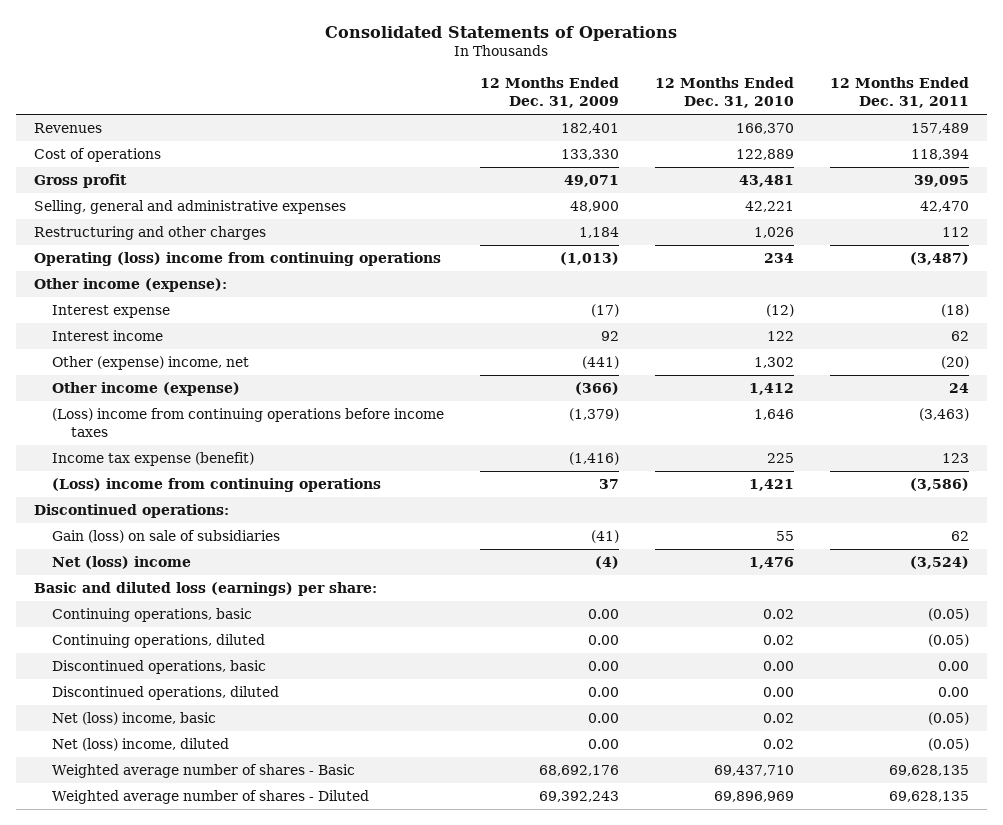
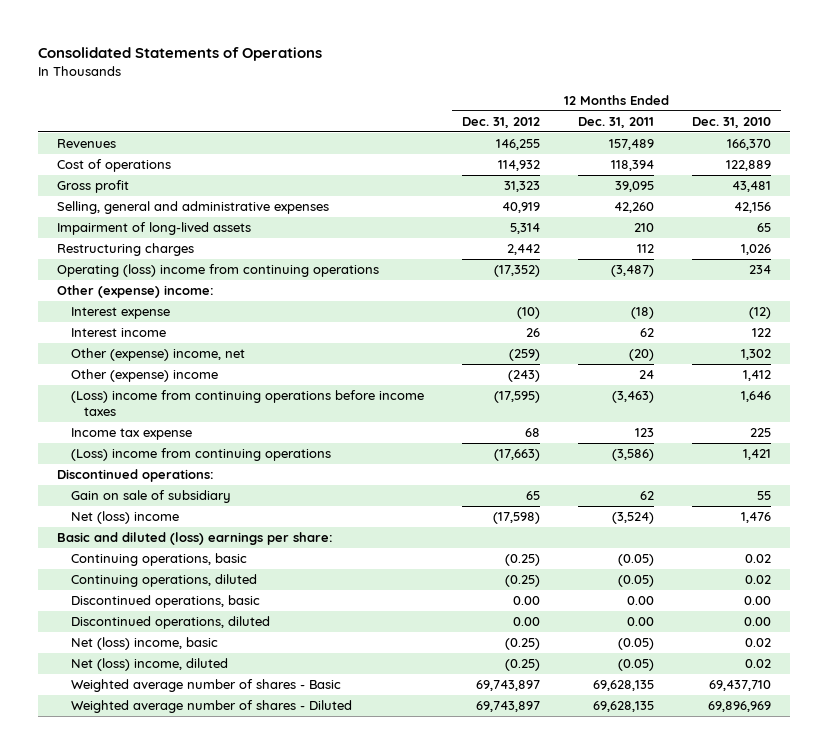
[480,77,620,109] 12 Months Ended Dec. 31, 2009 -> none
none -> [461,116,540,128] Dec. 31, 2012
[745,201,795,213] 42,221 -> [734,202,772,214] 42,156
[920,201,970,213] 42,470 -> [614,202,655,214] 42,260
none -> [57,222,252,236] Impairment of long-lived assets
[33,226,266,241] Restructuring and other charges -> [57,243,195,257] Restructuring charges
[33,278,227,293] Other income (expense): -> [57,285,215,299] Other (expense) income:
[52,382,241,397] Other income (expense) -> [70,369,218,383] Other (expense) income
[52,452,255,467] Income tax expense (benefit) -> [70,428,192,441] Income tax expense
[52,530,281,544] Gain (loss) on sale of subsidiaries -> [70,490,231,504] Gain on sale of subsidiary
[33,582,377,597] Basic and diluted loss (earnings) per share: -> [57,532,334,546] Basic and diluted (loss) earnings per share:

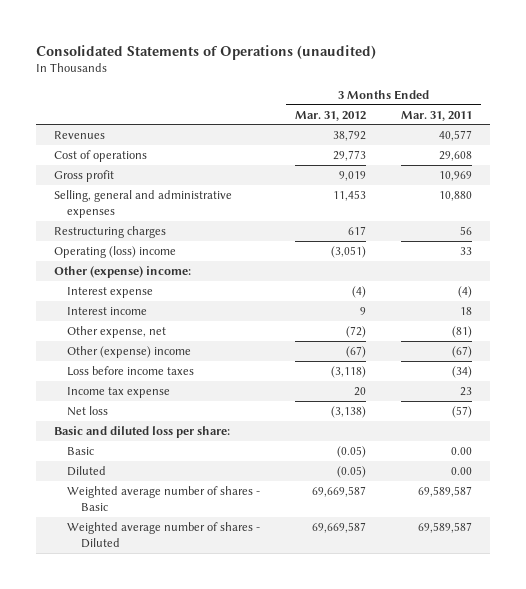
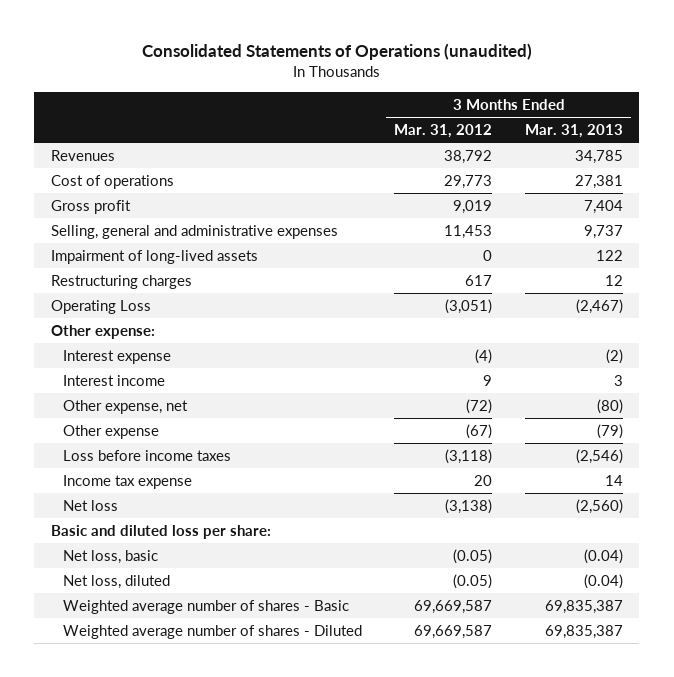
[401,110,473,121] Mar. 31, 2011 -> none
none -> [524,123,623,138] Mar. 31, 2013
none -> [50,249,258,264] Impairment of long-lived assets
[53,245,176,258] Operating (loss) income -> [50,299,151,314] Operating Loss
[53,265,191,278] Other (expense) income: -> [50,324,155,339] Other expense:
[67,345,192,358] Other (expense) income -> [62,424,159,439] Other expense
[67,446,95,455] Basic -> [62,549,158,564] Net loss, basic
[67,465,107,476] Diluted -> [62,574,170,589] Net loss, diluted

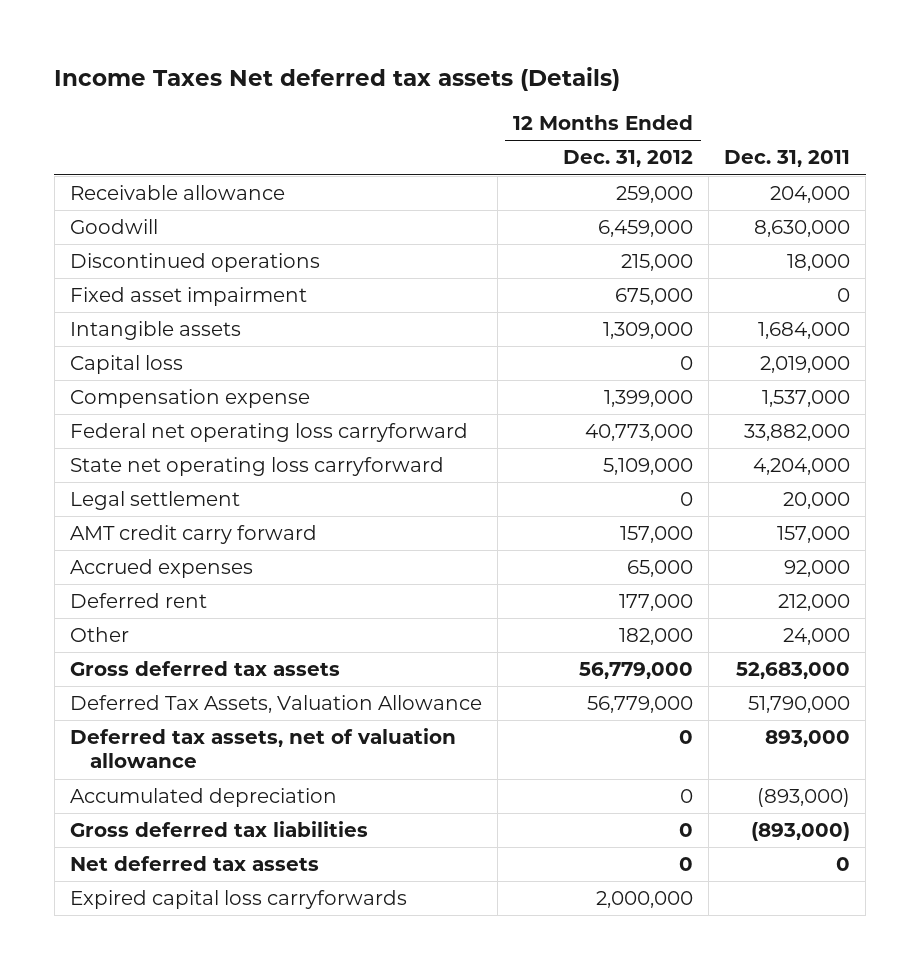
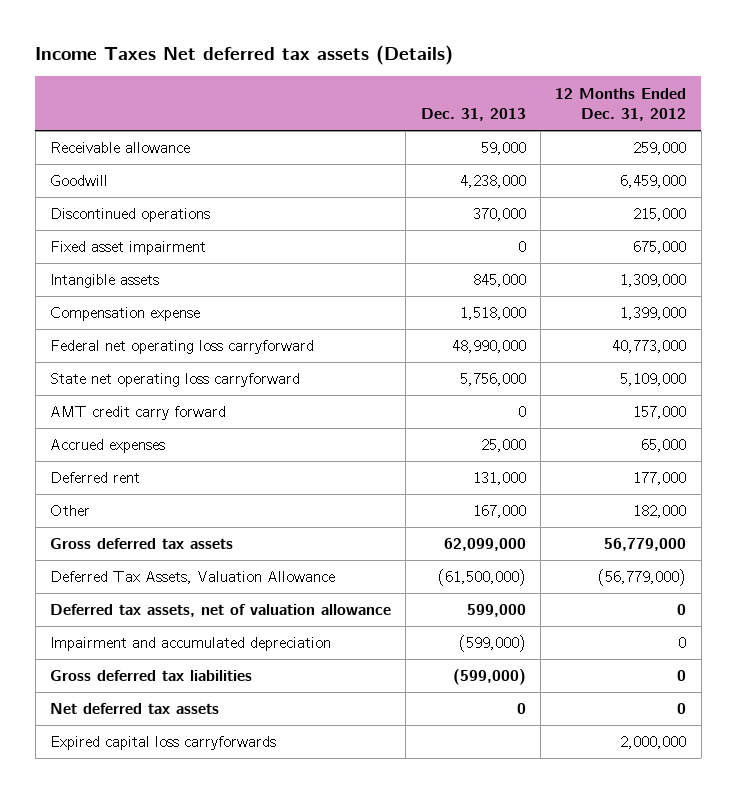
[724,150,851,168] Dec. 31, 2011 -> none
none -> [420,108,526,122] Dec. 31, 2013
[69,355,183,375] Capital loss -> none
[69,491,240,511] Legal settlement -> none
[586,696,693,714] 56,779,000 -> [598,569,687,587] (56,779,000)
[69,788,337,808] Accumulated depreciation -> [50,637,332,652] Impairment and accumulated depreciation

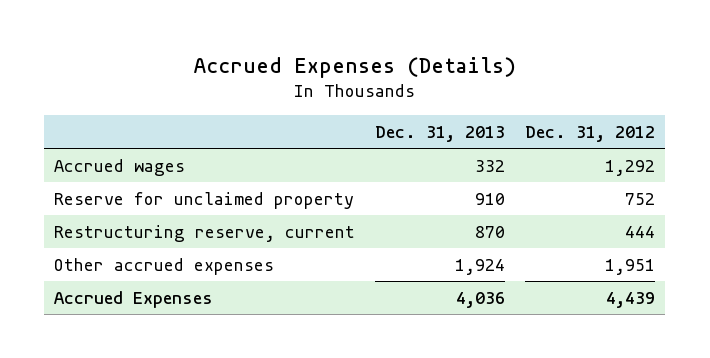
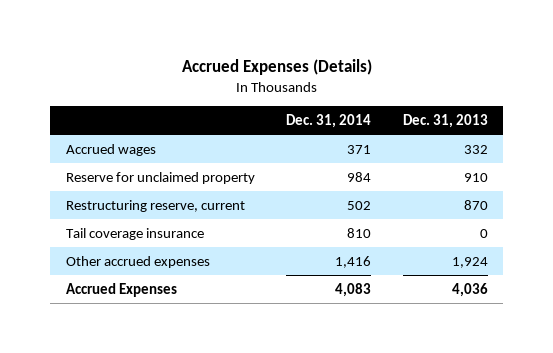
[525,126,656,143] Dec. 31, 2012 -> none
none -> [286,113,372,128] Dec. 31, 2014
none -> [65,227,204,240] Tail coverage insurance

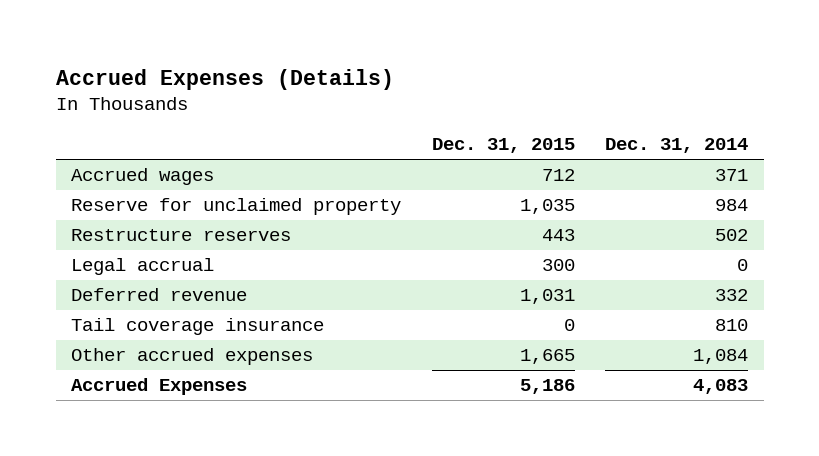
[402,113,488,128] Dec. 31, 2013 -> none
none -> [431,138,575,154] Dec. 31, 2015
[65,199,245,212] Restructuring reserve, current -> [70,229,291,242] Restructure reserves
none -> [70,258,214,276] Legal accrual
none -> [70,288,247,302] Deferred revenue
[335,255,372,268] 1,416 -> [693,349,749,365] 1,084

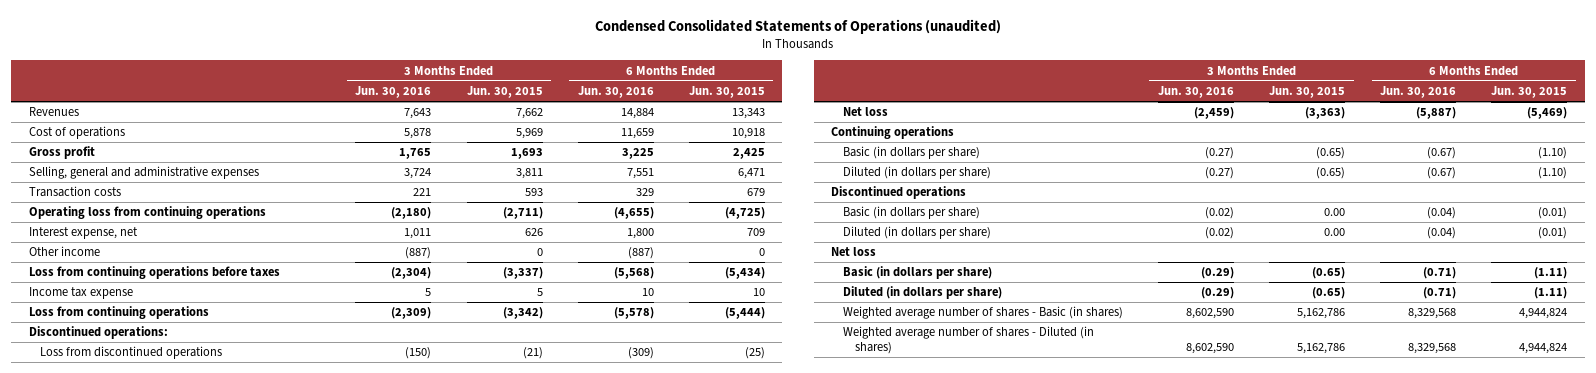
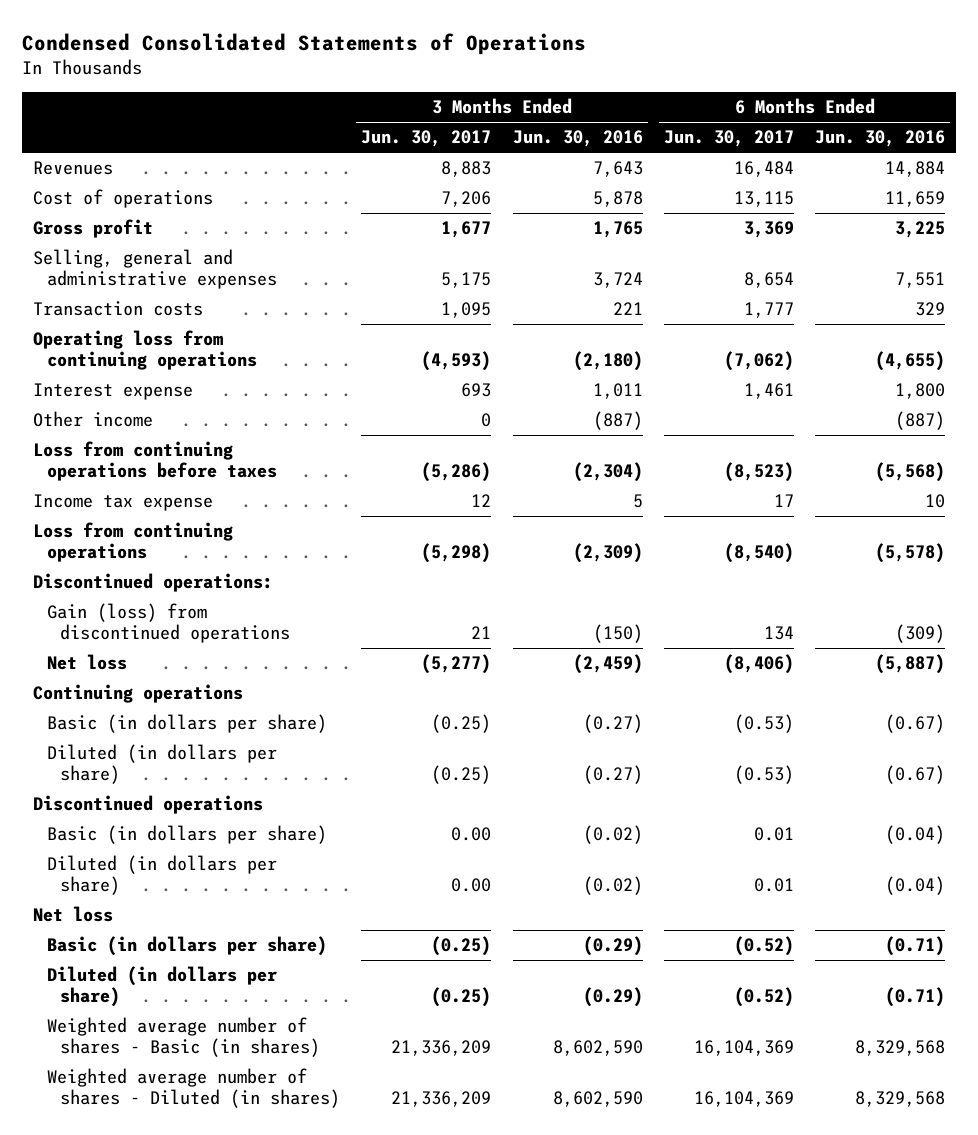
[595,18,1002,34] Condensed Consolidated Statements of Operations (unaudited) -> [22,33,587,56] Condensed Consolidated Statements of Operations
[466,86,543,99] Jun. 30, 2015 -> none
[688,86,765,99] Jun. 30, 2015 -> none
none -> [361,130,492,148] Jun. 30, 2017
none -> [663,130,794,148] Jun. 30, 2017
[28,227,138,240] Interest expense, net -> [33,383,194,401] Interest expense
[40,346,223,360] Loss from discontinued operations -> [46,603,291,643] Gain (loss) from discontinued operations

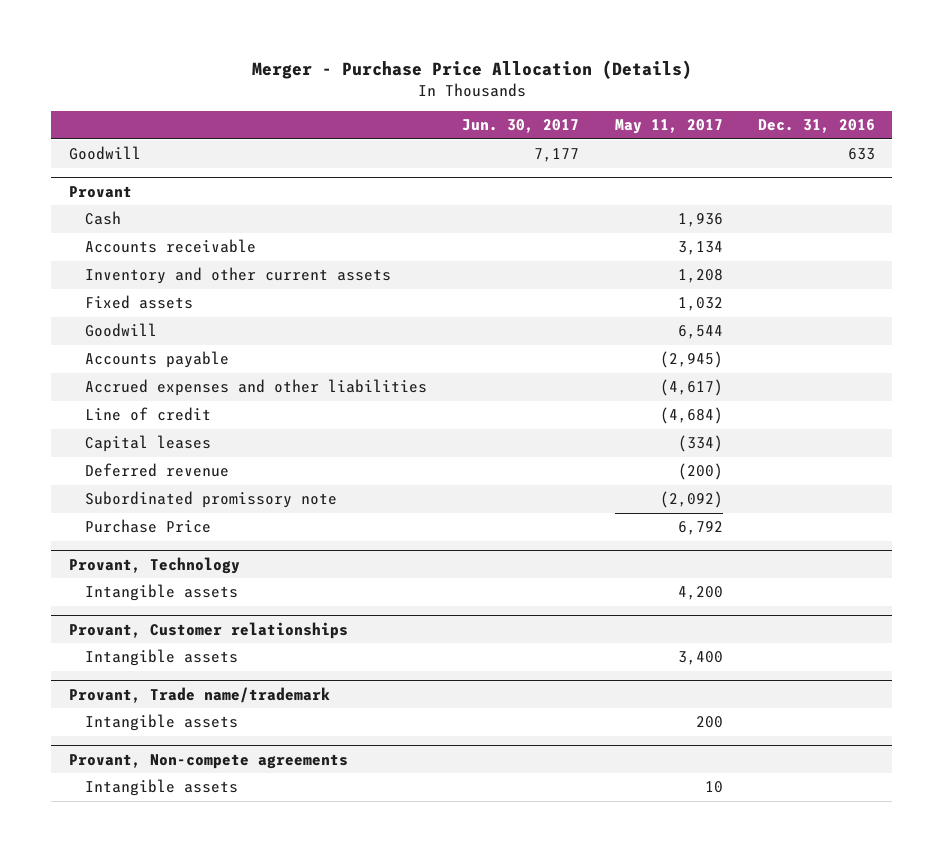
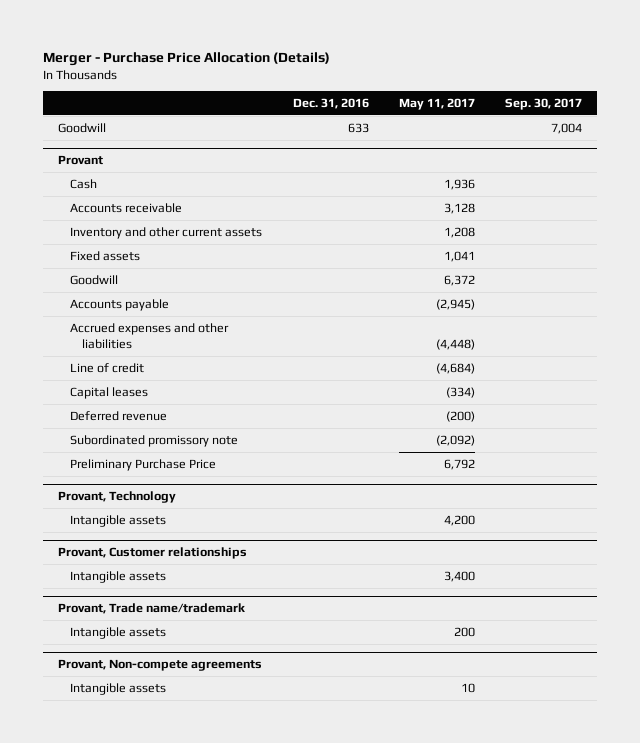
[462,119,580,134] Jun. 30, 2017 -> none
none -> [505,98,583,111] Sep. 30, 2017
[677,241,723,256] 3,134 -> [443,202,475,214] 3,128
[677,297,723,312] 1,032 -> [443,250,475,262] 1,041
[677,325,723,340] 6,544 -> [443,274,475,286] 6,372
[659,379,723,397] (4,617) -> [435,338,475,350] (4,448)
[85,519,212,534] Purchase Price -> [69,458,216,471] Preliminary Purchase Price

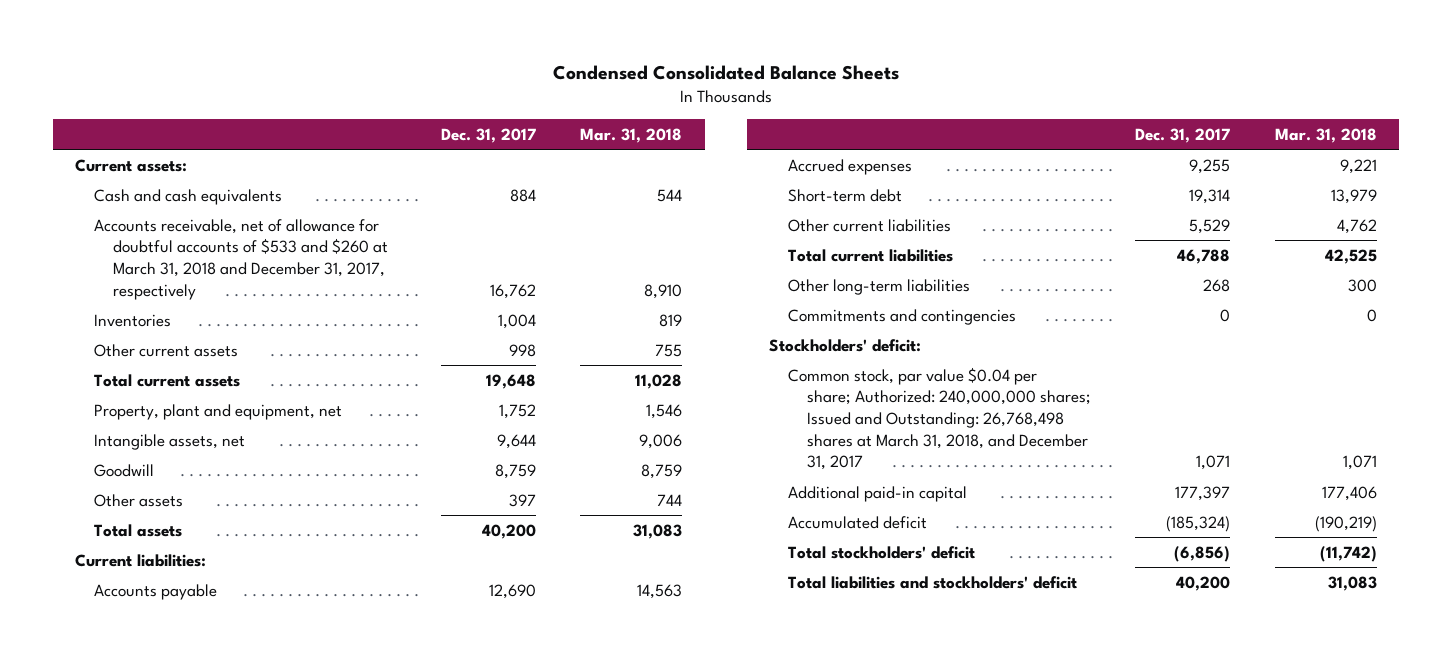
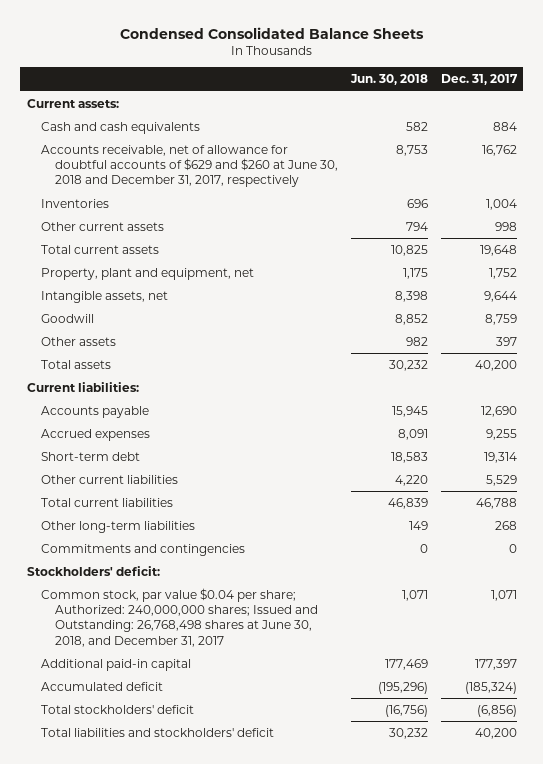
[580,127,683,143] Mar. 31, 2018 -> none
none -> [349,74,428,86] Jun. 30, 2018
[93,218,389,300] Accounts receivable, net of allowance for doubtful accounts of $533 and $260 at March 31, 2018 and December 31, 2017, respectively -> [40,144,338,188] Accounts receivable, net of allowance for doubtful accounts of $629 and $260 at June 30, 2018 and December 31, 2017, respectively
[788,366,1092,471] Common stock, par value $0.04 per share; Authorized: 240,000,000 shares; Issued and Outstanding: 26,768,498 shares at March 31, 2018, and December 31, 2017 -> [40,587,318,647] Common stock, par value $0.04 per share; Authorized: 240,000,000 shares; Issued and Outstanding: 26,768,498 shares at June 30, 2018, and December 31, 2017

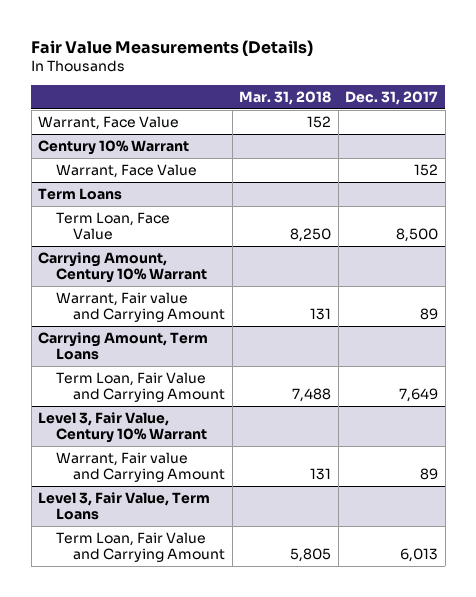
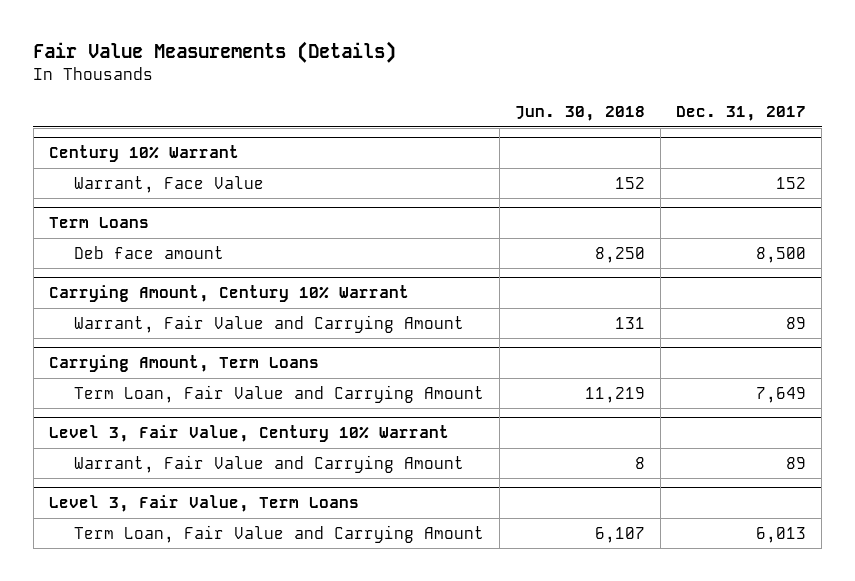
[239,91,332,106] Mar. 31, 2018 -> none
none -> [514,106,645,122] Jun. 30, 2018
[38,115,180,130] Warrant, Face Value -> none
[55,211,170,241] Term Loan, Face Value -> [73,245,224,259] Deb face amount
[55,291,226,323] Warrant, Fair value and Carrying Amount -> [73,314,464,333] Warrant, Fair Value and Carrying Amount
[55,451,226,483] Warrant, Fair value and Carrying Amount -> [73,454,464,473] Warrant, Fair Value and Carrying Amount

